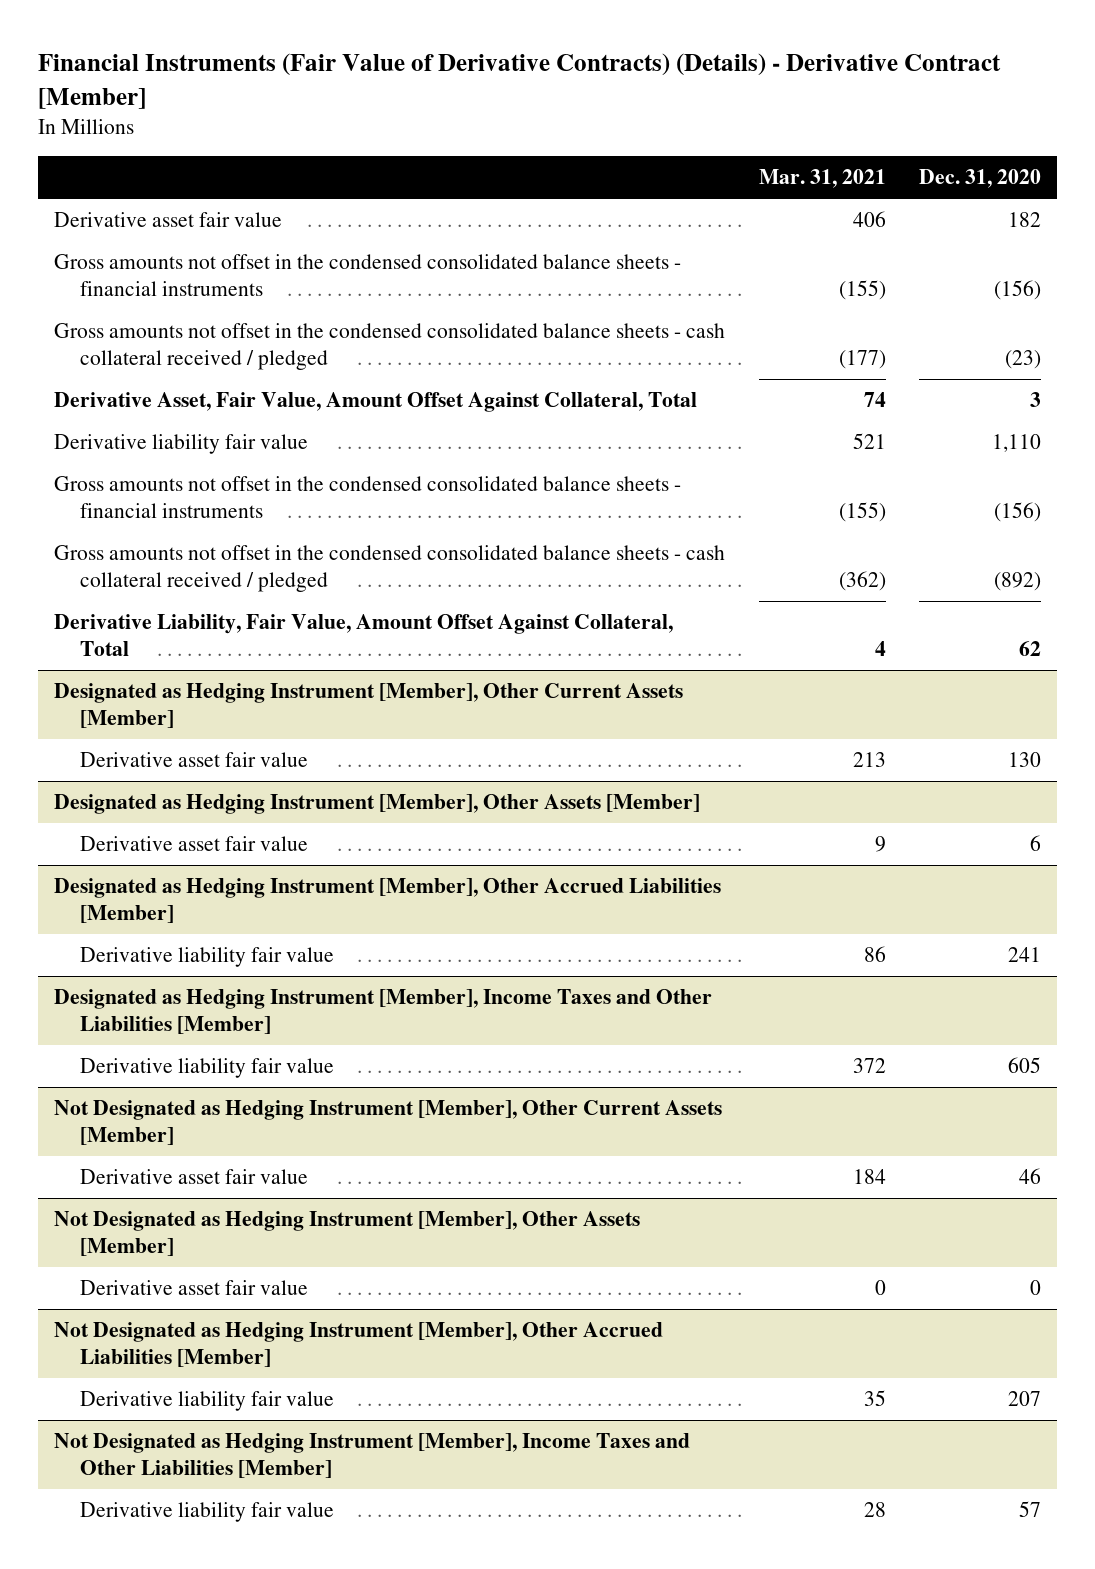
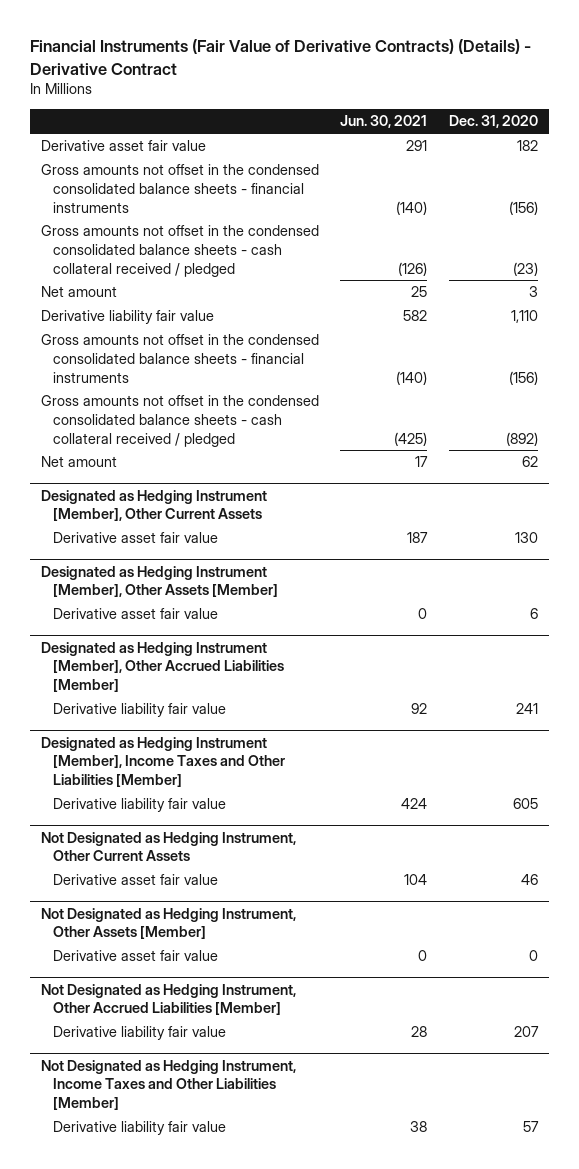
[37,53,1001,110] Financial Instruments (Fair Value of Derivative Contracts) (Details) - Derivative Contract [Member] -> [29,39,531,75] Financial Instruments (Fair Value of Derivative Contracts) (Details) - Derivative Contract
[758,169,886,189] Mar. 31, 2021 -> none
none -> [340,115,428,129] Jun. 30, 2021
[54,392,698,413] Derivative Asset, Fair Value, Amount Offset Against Collateral, Total -> [40,286,117,298] Net amount
[54,614,674,657] Derivative Liability, Fair Value, Amount Offset Against Collateral, Total -> [40,456,117,468] Net amount
[54,683,684,729] Designated as Hedging Instrument [Member], Other Current Assets [Member] -> [40,489,267,522] Designated as Hedging Instrument [Member], Other Current Assets
[54,1100,723,1146] Not Designated as Hedging Instrument [Member], Other Current Assets [Member] -> [40,831,296,862] Not Designated as Hedging Instrument, Other Current Assets
[54,1211,641,1257] Not Designated as Hedging Instrument [Member], Other Assets [Member] -> [40,907,296,940] Not Designated as Hedging Instrument, Other Assets [Member]
[54,1322,664,1368] Not Designated as Hedging Instrument [Member], Other Accrued Liabilities [Member] -> [40,983,296,1016] Not Designated as Hedging Instrument, Other Accrued Liabilities [Member]
[54,1433,691,1479] Not Designated as Hedging Instrument [Member], Income Taxes and Other Liabilities [Member] -> [40,1059,296,1110] Not Designated as Hedging Instrument, Income Taxes and Other Liabilities [Member]

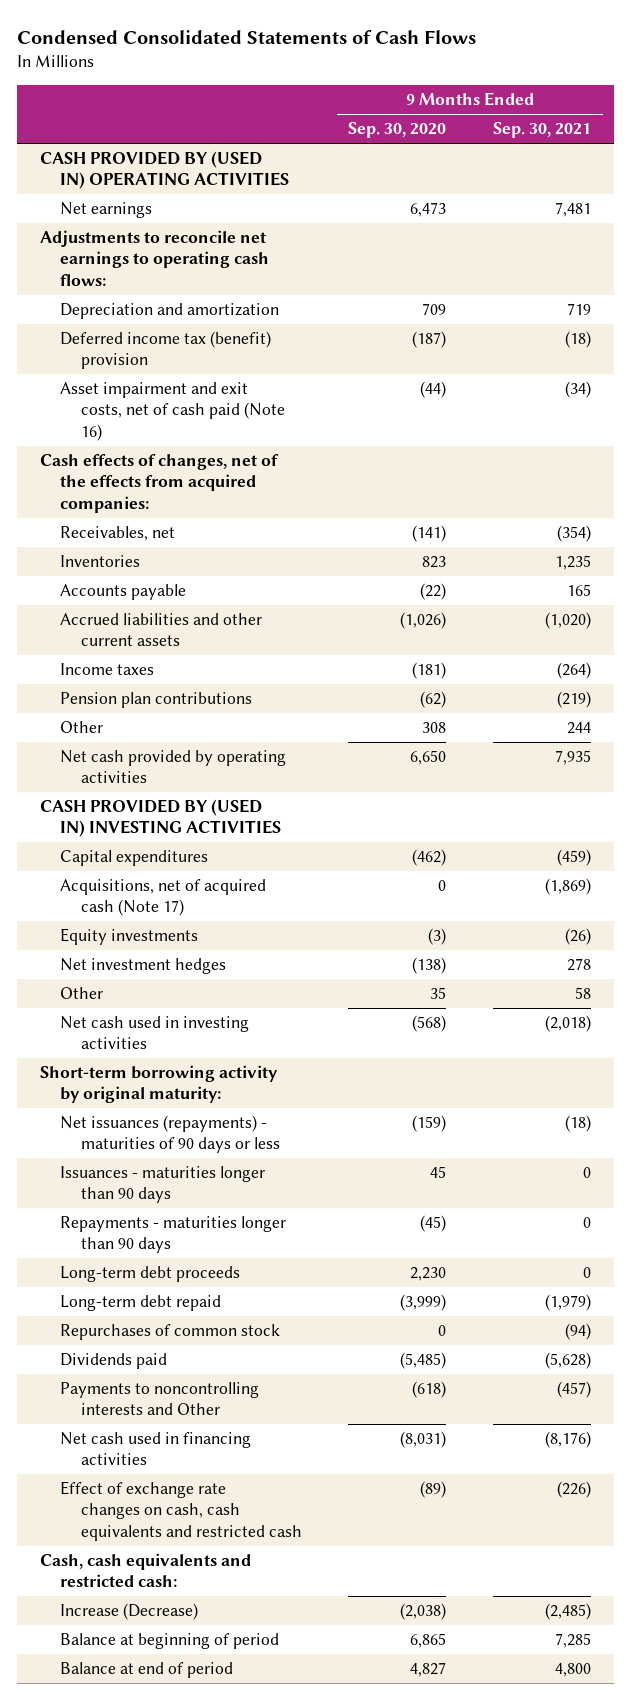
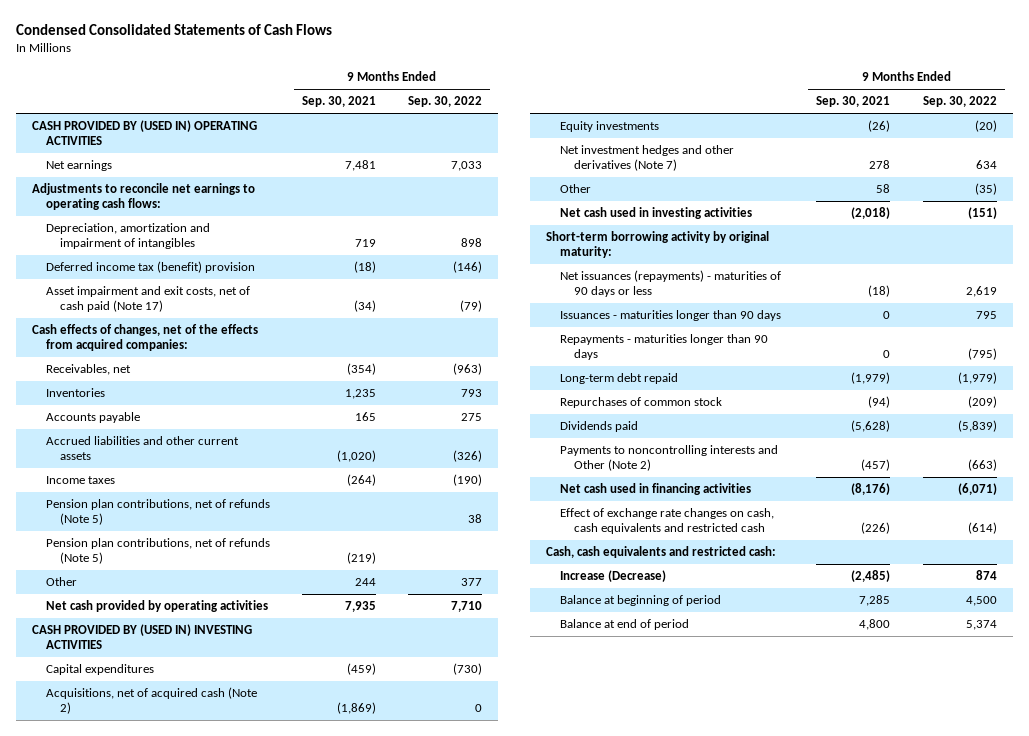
[348,122,447,139] Sep. 30, 2020 -> none
none -> [408,96,483,108] Sep. 30, 2022
[60,303,280,320] Depreciation and amortization -> [45,223,210,249] Depreciation, amortization and impairment of intangibles
[60,382,285,441] Asset impairment and exit costs, net of cash paid (Note 16) -> [45,286,250,312] Asset impairment and exit costs, net of cash paid (Note 17)
none -> [45,499,270,525] Pension plan contributions, net of refunds (Note 5)
[60,692,253,709] Pension plan contributions -> [45,538,270,564] Pension plan contributions, net of refunds (Note 5)
[60,879,267,917] Acquisitions, net of acquired cash (Note 17) -> [45,687,257,714] Acquisitions, net of acquired cash (Note 2)
[60,958,227,975] Net investment hedges -> [560,145,735,171] Net investment hedges and other derivatives (Note 7)
[60,1266,241,1283] Long-term debt proceeds -> none
[60,1382,260,1416] Payments to noncontrolling interests and Other -> [560,445,779,471] Payments to noncontrolling interests and Other (Note 2)

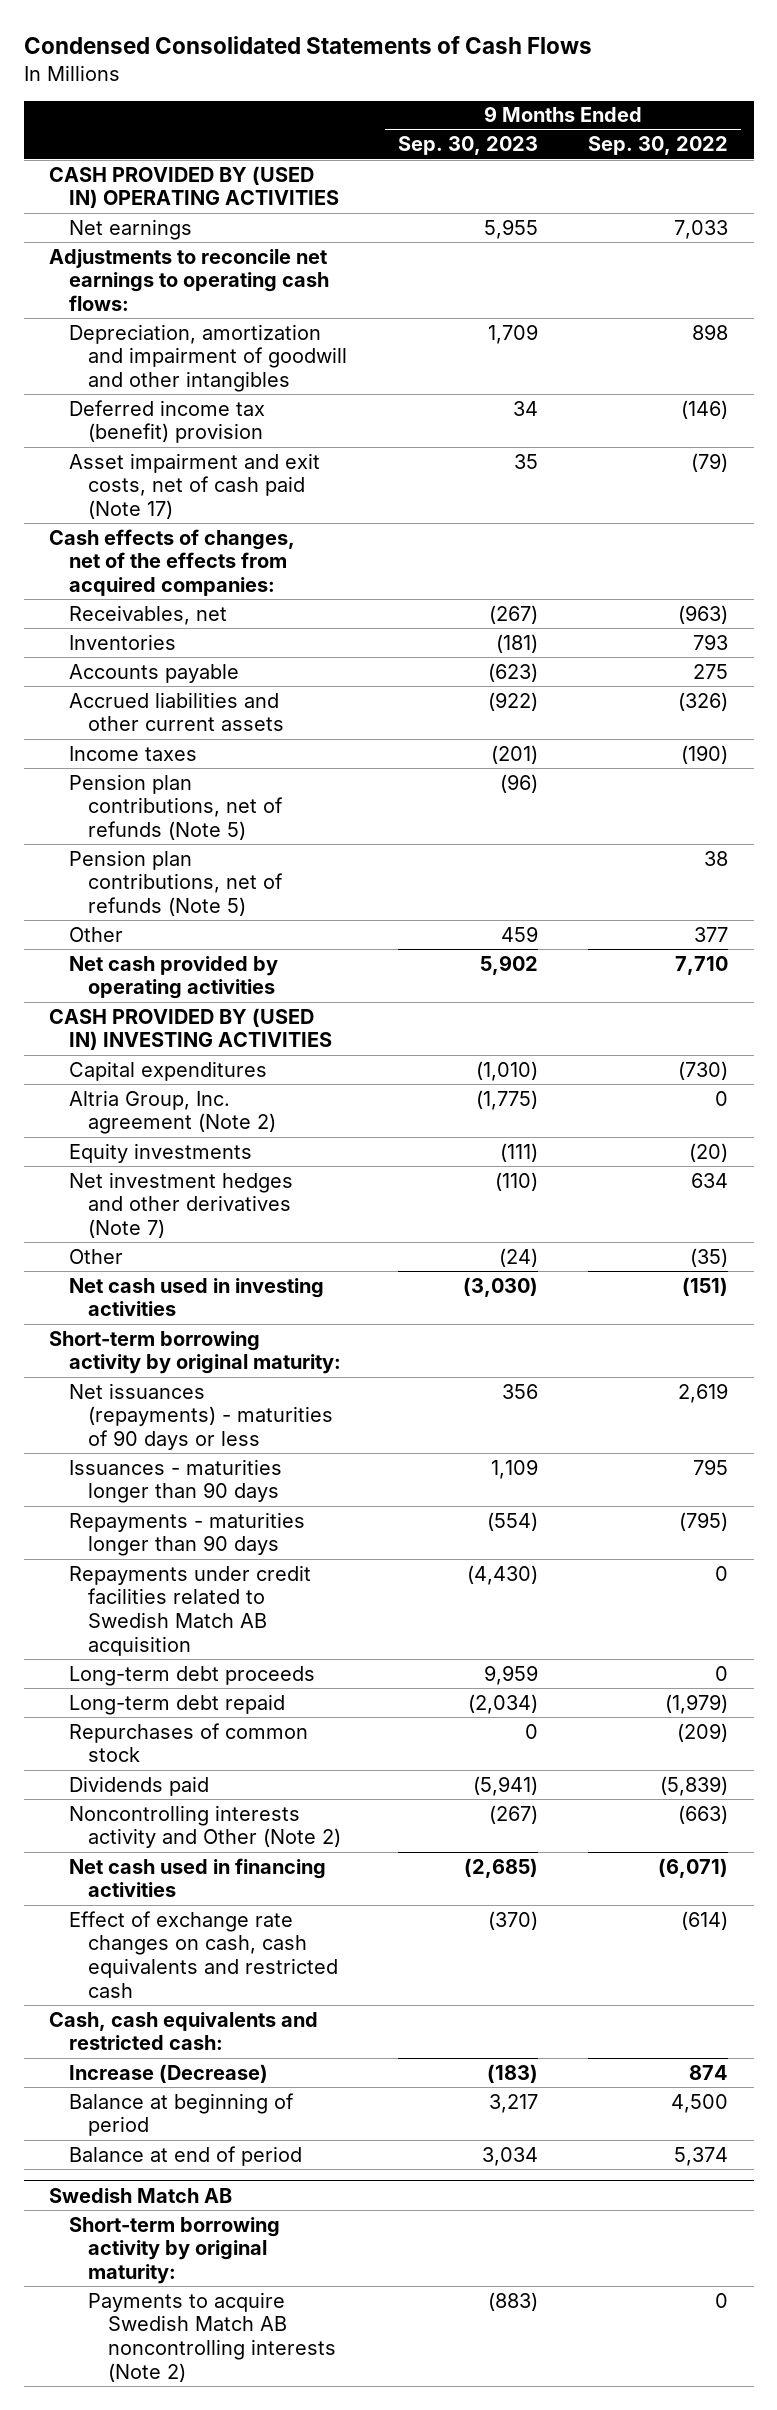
[302,96,377,108] Sep. 30, 2021 -> none
none -> [397,136,538,156] Sep. 30, 2023
[45,223,210,249] Depreciation, amortization and impairment of intangibles -> [68,323,348,393] Depreciation, amortization and impairment of goodwill and other intangibles
[45,499,270,525] Pension plan contributions, net of refunds (Note 5) -> [68,849,284,917] Pension plan contributions, net of refunds (Note 5)
[45,687,257,714] Acquisitions, net of acquired cash (Note 2) -> none
none -> [68,1089,277,1135] Altria Group, Inc. agreement (Note 2)
none -> [68,1564,311,1656] Repayments under credit facilities related to Swedish Match AB acquisition
none -> [68,1665,315,1686] Long-term debt proceeds
[560,445,779,471] Payments to noncontrolling interests and Other (Note 2) -> [68,1804,342,1849] Noncontrolling interests activity and Other (Note 2)
none -> [48,2187,232,2203] Swedish Match AB
none -> [68,2216,280,2285] Short-term borrowing activity by original maturity:
none -> [88,2291,337,2382] Payments to acquire Swedish Match AB noncontrolling interests (Note 2)

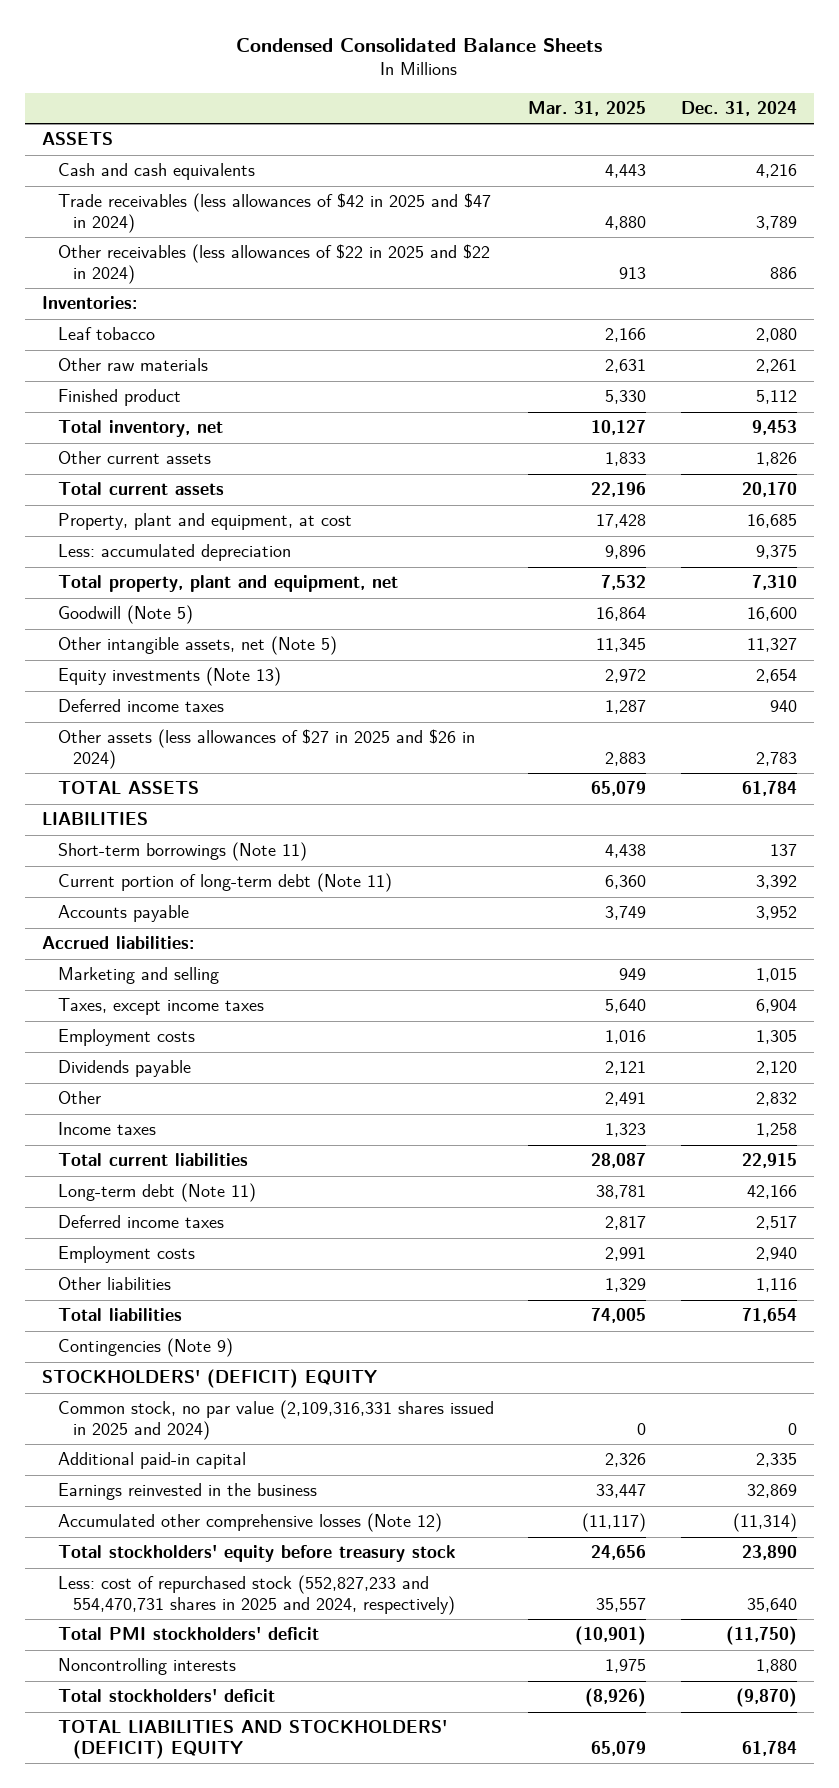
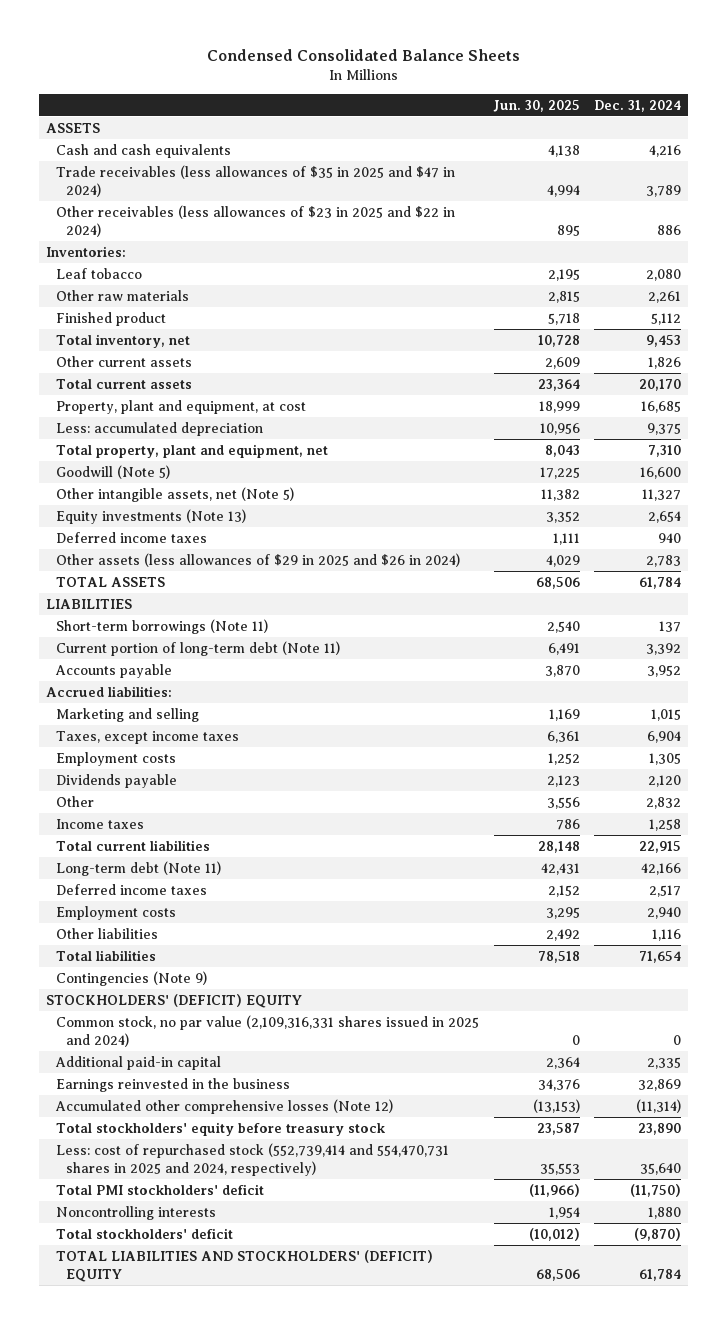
[528,101,647,117] Mar. 31, 2025 -> none
none -> [492,99,580,112] Jun. 30, 2025
[57,193,491,234] Trade receivables (less allowances of $42 in 2025 and $47 in 2024) -> [56,164,456,197] Trade receivables (less allowances of $35 in 2025 and $47 in 2024)
[57,244,490,285] Other receivables (less allowances of $22 in 2025 and $22 in 2024) -> [56,204,456,237] Other receivables (less allowances of $23 in 2025 and $22 in 2024)
[57,729,475,770] Other assets (less allowances of $27 in 2025 and $26 in 2024) -> [56,552,461,567] Other assets (less allowances of $29 in 2025 and $26 in 2024)
[57,1575,455,1616] Less: cost of repurchased stock (552,827,233 and 554,470,731 shares in 2025 and 2024, respectively) -> [56,1142,450,1176] Less: cost of repurchased stock (552,739,414 and 554,470,731 shares in 2025 and 2024, respectively)

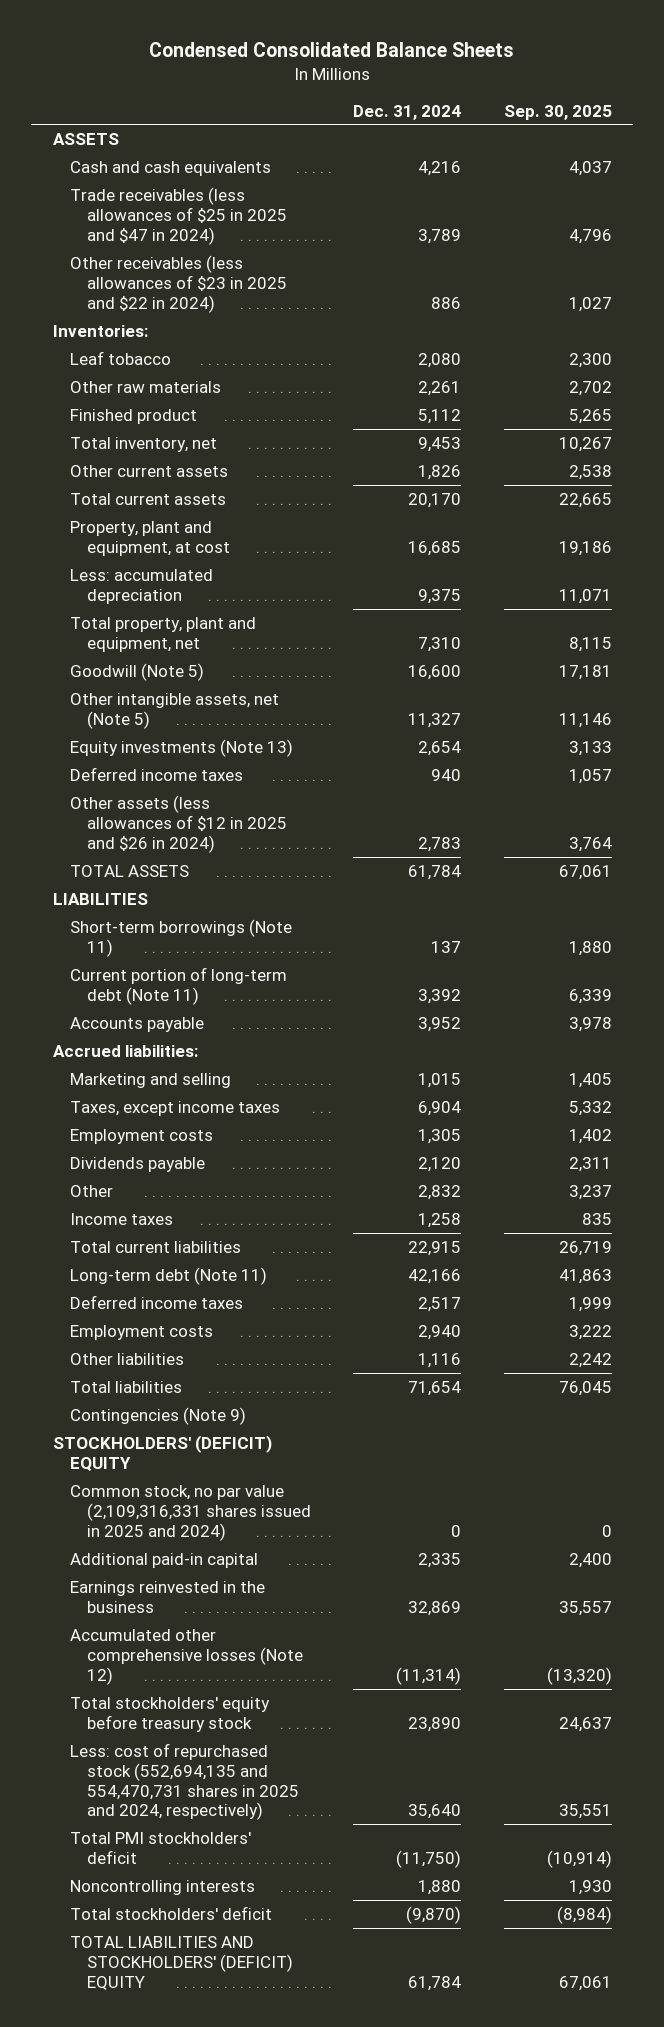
[492,99,580,112] Jun. 30, 2025 -> none
none -> [503,104,612,120] Sep. 30, 2025
[56,164,456,197] Trade receivables (less allowances of $35 in 2025 and $47 in 2024) -> [69,186,287,245] Trade receivables (less allowances of $25 in 2025 and $47 in 2024)
[56,552,461,567] Other assets (less allowances of $29 in 2025 and $26 in 2024) -> [69,794,287,853] Other assets (less allowances of $12 in 2025 and $26 in 2024)
[56,1142,450,1176] Less: cost of repurchased stock (552,739,414 and 554,470,731 shares in 2025 and 2024, respectively) -> [69,1742,299,1821] Less: cost of repurchased stock (552,694,135 and 554,470,731 shares in 2025 and 2024, respectively)

